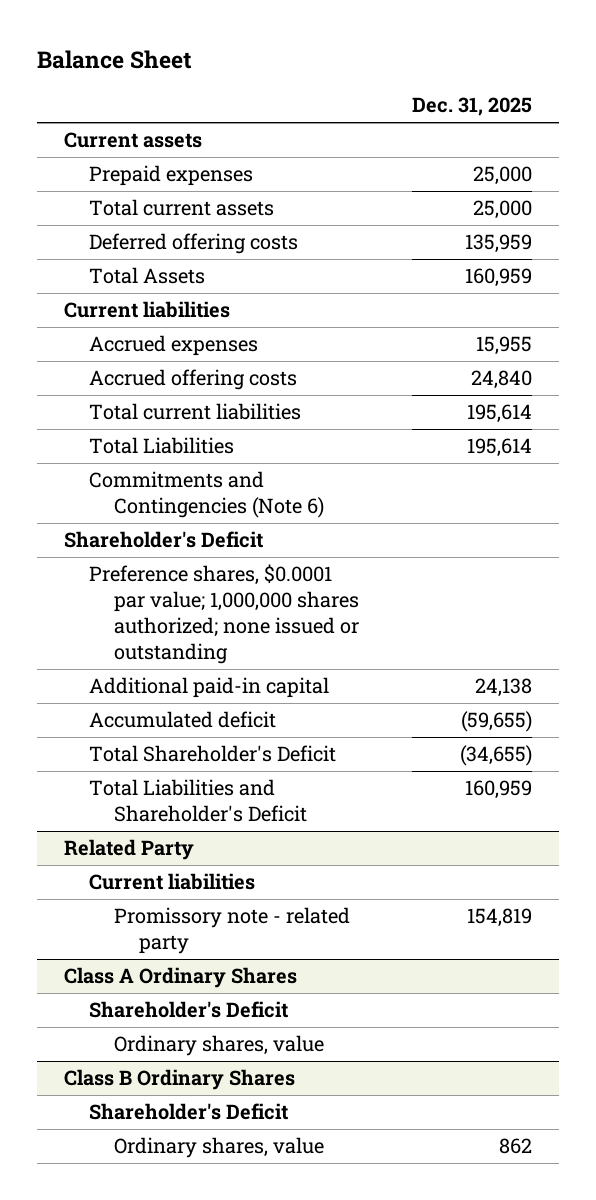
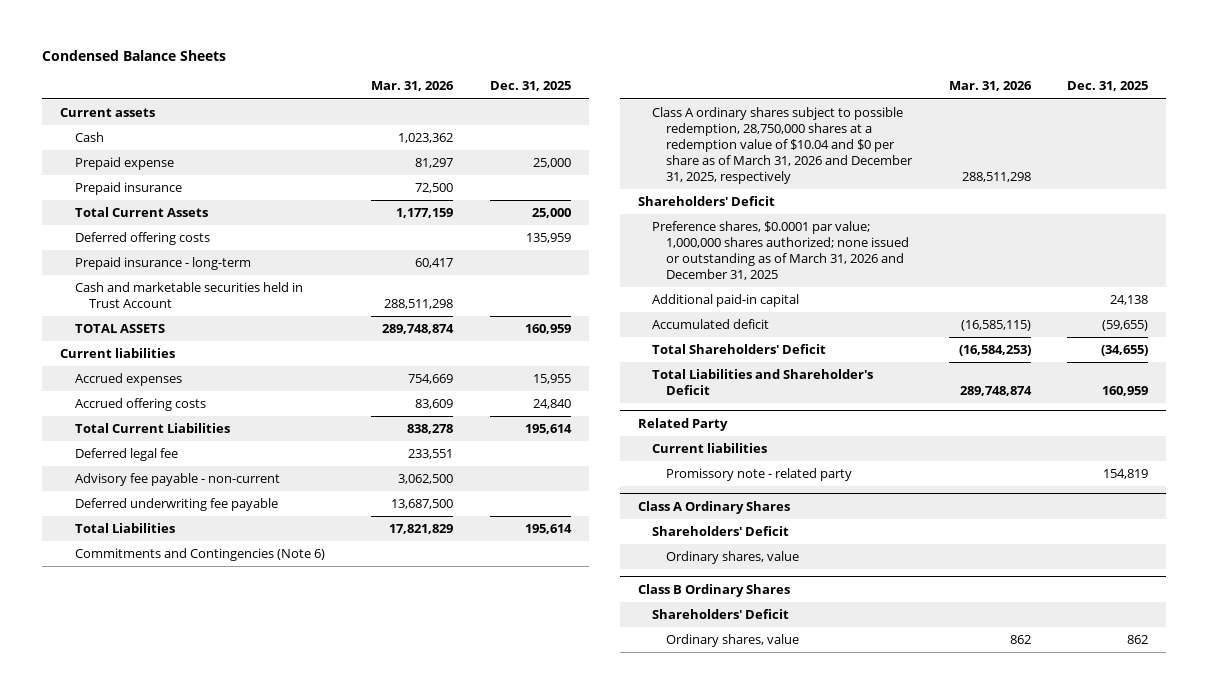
[37,50,193,70] Balance Sheet -> [41,50,226,62] Condensed Balance Sheets
none -> [371,81,455,92] Mar. 31, 2026
[88,165,253,187] Prepaid expenses -> none
none -> [74,132,104,143] Cash
none -> [74,157,174,171] Prepaid expense
none -> [74,182,182,196] Prepaid insurance
[88,199,274,217] Total current assets -> [74,207,208,218] Total Current Assets
none -> [74,257,251,271] Prepaid insurance - long-term
none -> [74,282,303,308] Cash and marketable securities held in Trust Account
[88,267,205,285] Total Assets -> [74,324,165,334] TOTAL ASSETS
[88,403,301,421] Total current liabilities -> [74,423,230,434] Total Current Liabilities
none -> [74,448,178,462] Deferred legal fee
none -> [74,473,280,487] Advisory fee payable - non-current
none -> [74,498,278,512] Deferred underwriting fee payable
none -> [652,107,914,184] Class A ordinary shares subject to possible redemption, 28,750,000 shares at a redemption value of $10.04 and $0 per share as of March 31, 2026 and December 31, 2025, respectively
[63,531,263,549] Shareholder's Deficit -> [637,196,775,207] Shareholders' Deficit
[88,564,359,665] Preference shares, $0.0001 par value; 1,000,000 shares authorized; none issued or outstanding -> [652,221,910,280] Preference shares, $0.0001 par value; 1,000,000 shares authorized; none issued or outstanding as of March 31, 2026 and December 31, 2025
[88,745,336,763] Total Shareholder's Deficit -> [652,344,827,355] Total Shareholders' Deficit
[88,1001,288,1019] Shareholder's Deficit -> [652,526,790,537] Shareholders' Deficit
[88,1103,288,1121] Shareholder's Deficit -> [652,609,790,620] Shareholders' Deficit

